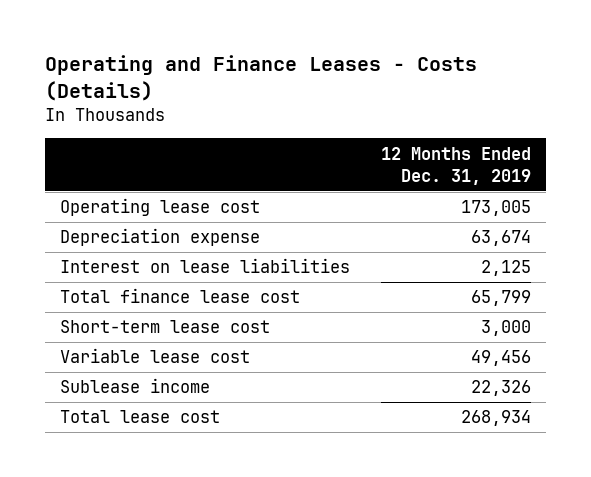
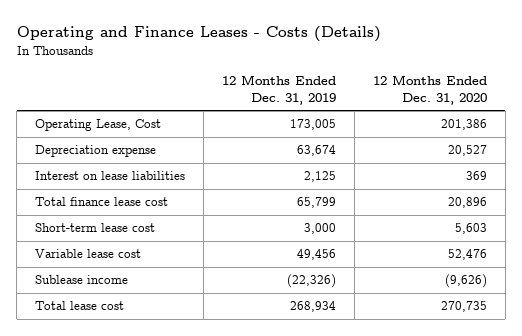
none -> [372,75,487,106] 12 Months Ended Dec. 31, 2020
[60,198,261,217] Operating lease cost -> [35,119,162,132] Operating Lease, Cost
[470,380,531,397] 22,326 -> [286,274,336,289] (22,326)

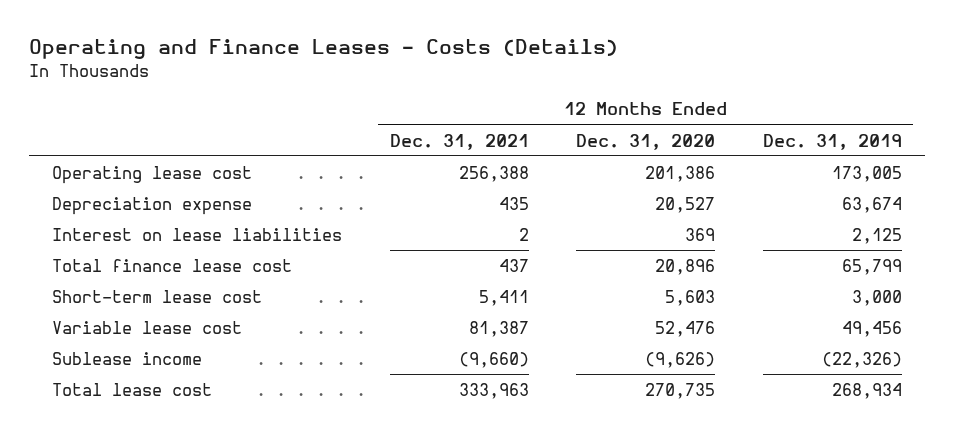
none -> [389,133,529,150] Dec. 31, 2021
[35,119,162,132] Operating Lease, Cost -> [52,165,253,184] Operating lease cost

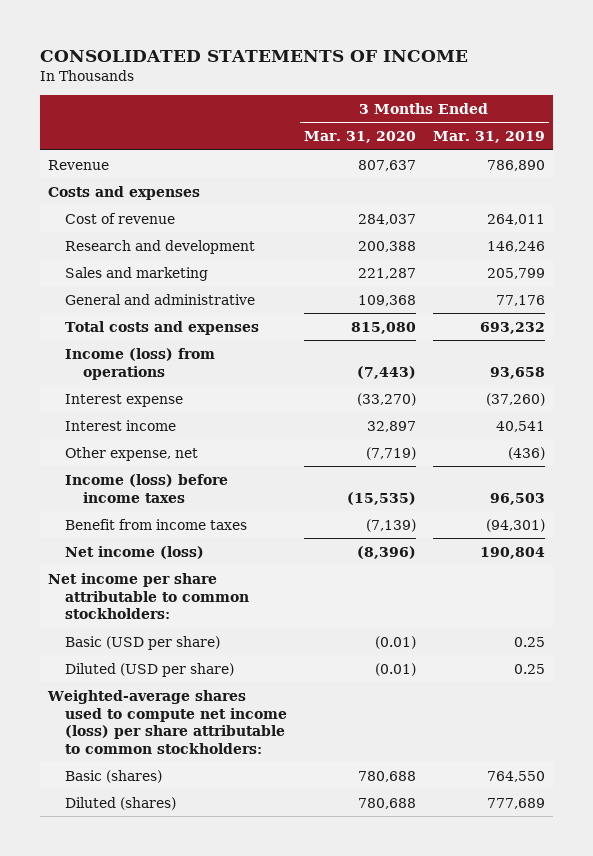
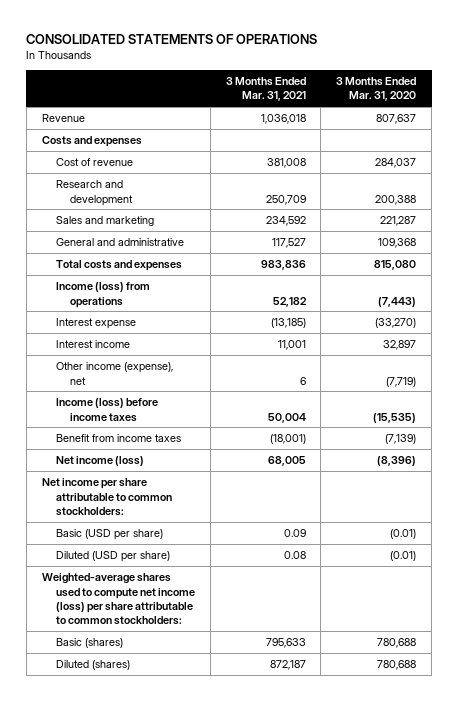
[39,49,468,62] CONSOLIDATED STATEMENTS OF INCOME -> [26,33,318,44] CONSOLIDATED STATEMENTS OF OPERATIONS
[432,131,545,144] Mar. 31, 2019 -> none
none -> [225,76,306,102] 3 Months Ended Mar. 31, 2021
[65,446,199,461] Other expense, net -> [55,362,173,385] Other income (expense), net

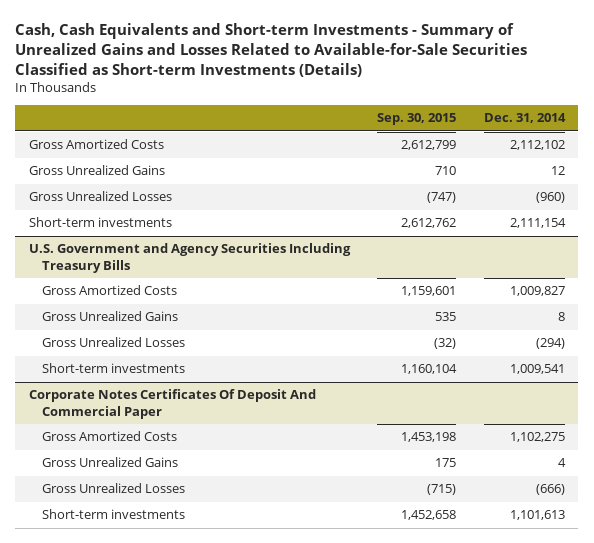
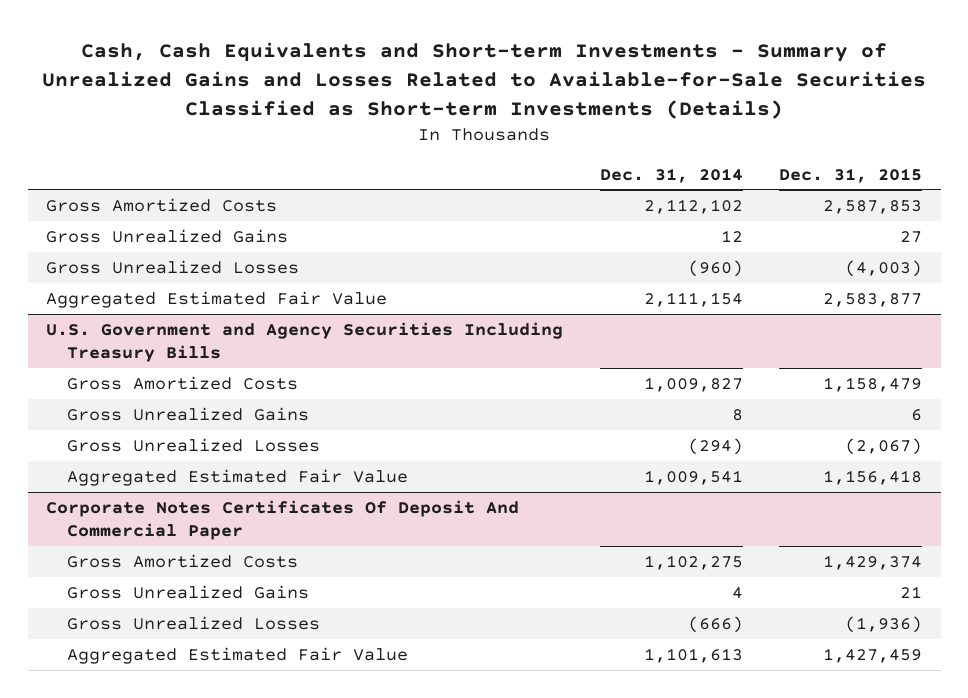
[377,113,457,126] Sep. 30, 2015 -> none
none -> [779,167,923,183] Dec. 31, 2015
[29,217,173,228] Short-term investments -> [45,290,387,308] Aggregated Estimated Fair Value
[42,363,186,374] Short-term investments -> [66,468,408,486] Aggregated Estimated Fair Value
[42,509,186,520] Short-term investments -> [66,646,408,664] Aggregated Estimated Fair Value

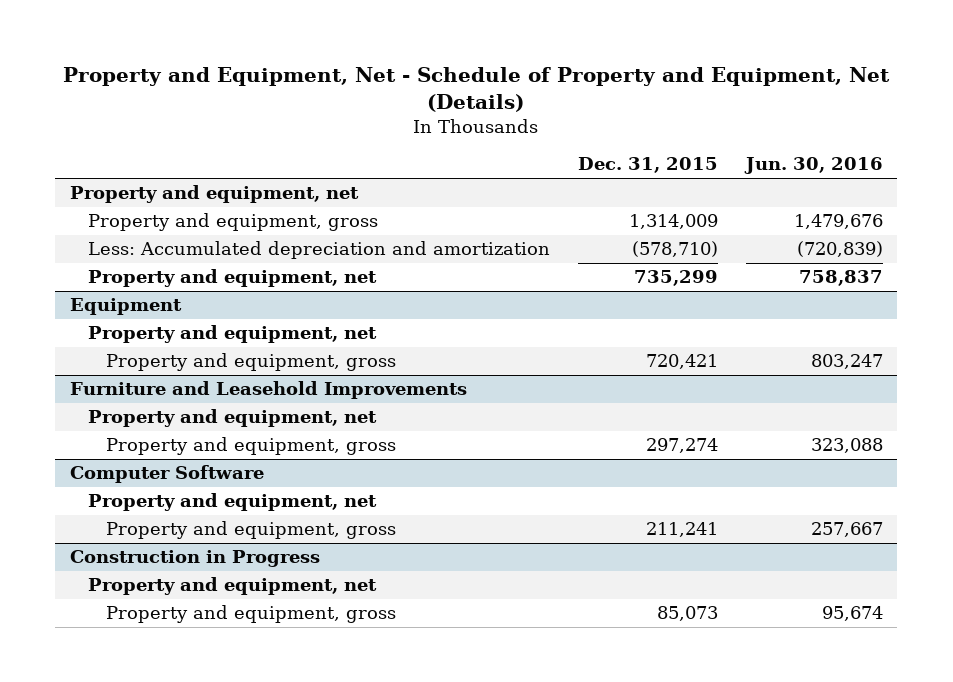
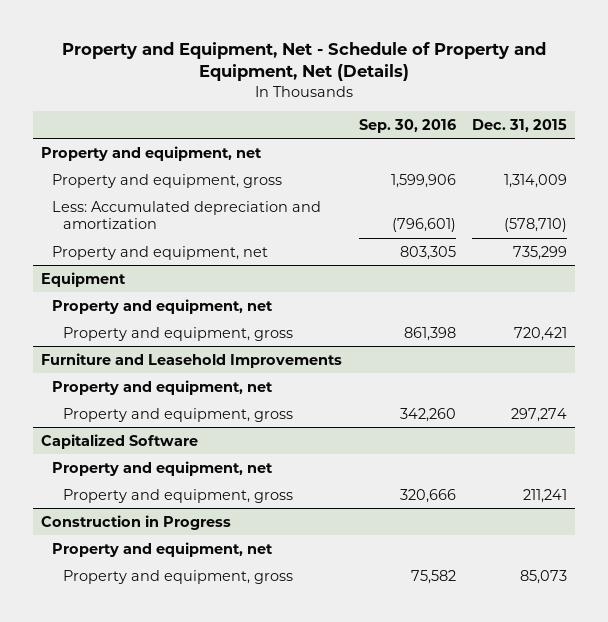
[744,157,884,175] Jun. 30, 2016 -> none
none -> [358,118,456,133] Sep. 30, 2016
[69,465,264,484] Computer Software -> [41,433,199,449] Capitalized Software

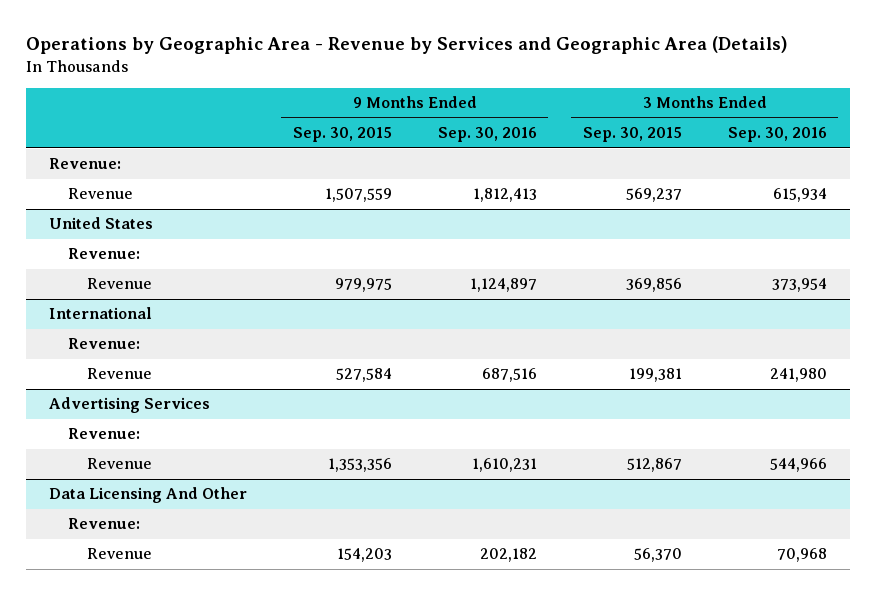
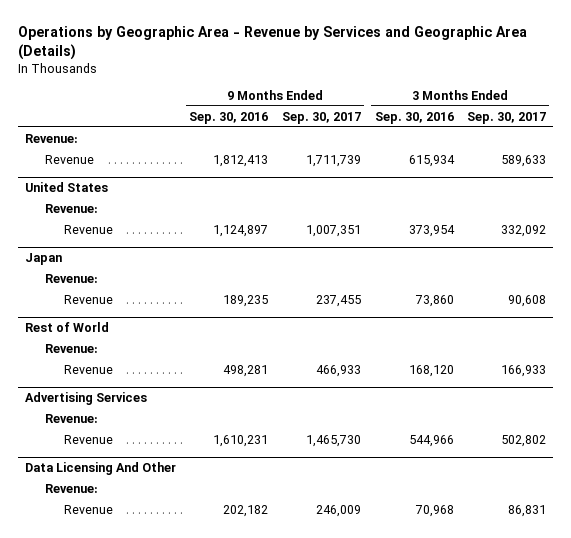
[292,127,392,143] Sep. 30, 2015 -> none
[582,127,682,143] Sep. 30, 2015 -> none
none -> [282,111,362,124] Sep. 30, 2017
none -> [467,111,547,124] Sep. 30, 2017
[48,307,152,320] International -> none
none -> [24,252,62,265] Japan
[481,368,537,383] 687,516 -> [223,294,269,307] 189,235
[769,368,827,383] 241,980 -> [414,294,454,307] 73,860
none -> [24,321,109,332] Rest of World
none -> [44,343,98,353] Revenue:
none -> [64,364,114,374] Revenue

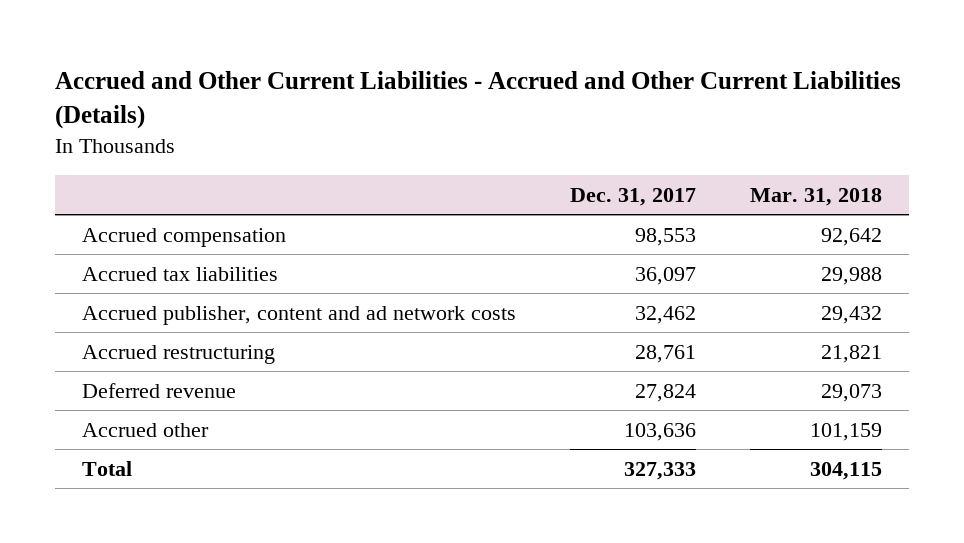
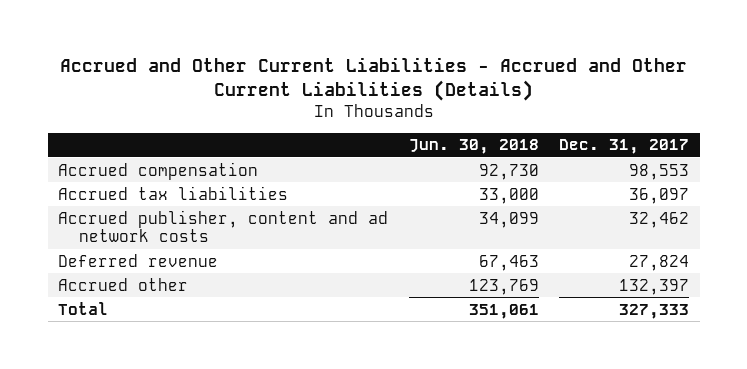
[750,187,883,206] Mar. 31, 2018 -> none
none -> [408,139,539,155] Jun. 30, 2018
[82,344,276,364] Accrued restructuring -> none
[624,422,697,441] 103,636 -> [619,278,690,295] 132,397

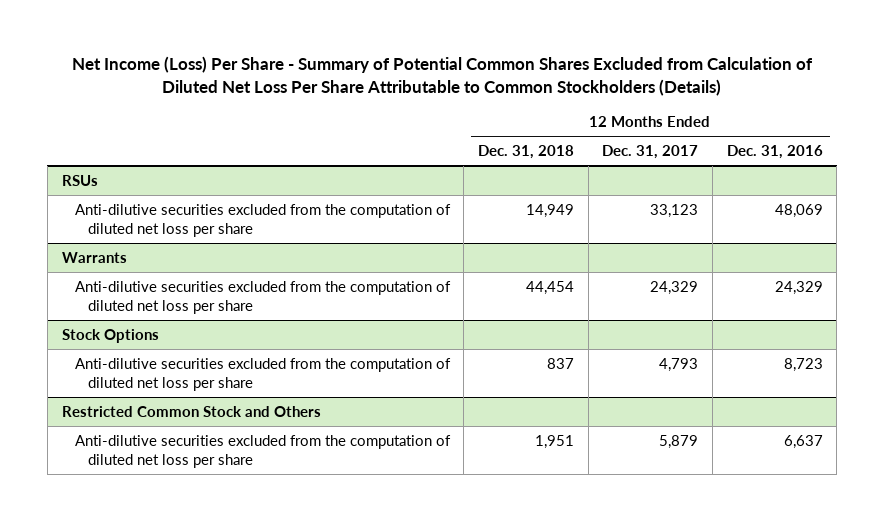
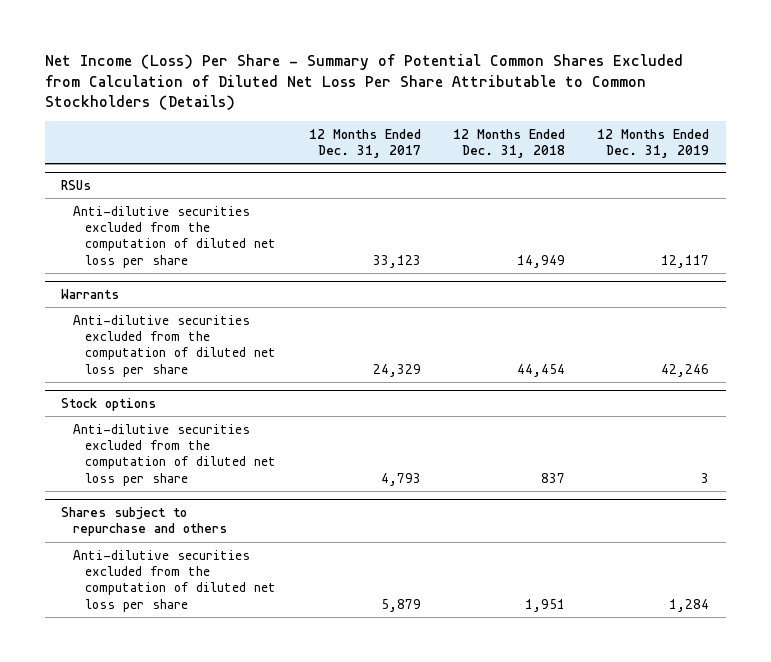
[726,145,823,160] Dec. 31, 2016 -> none
none -> [597,128,710,158] 12 Months Ended Dec. 31, 2019
[61,328,159,343] Stock Options -> [61,397,157,411] Stock options
[61,405,321,417] Restricted Common Stock and Others -> [61,506,228,537] Shares subject to repurchase and others

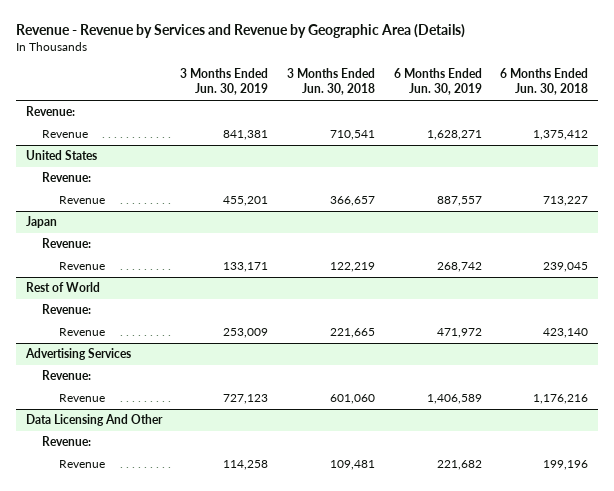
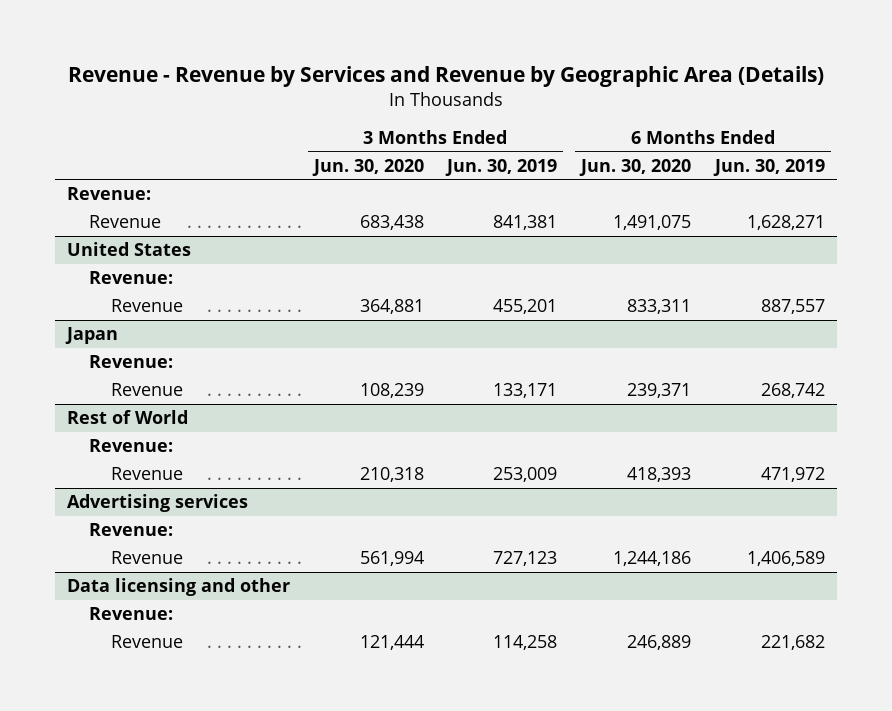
[286,68,375,96] 3 Months Ended Jun. 30, 2018 -> none
[500,68,589,96] 6 Months Ended Jun. 30, 2018 -> none
none -> [311,158,424,176] Jun. 30, 2020
none -> [579,158,692,176] Jun. 30, 2020
[24,348,131,361] Advertising Services -> [66,494,248,513] Advertising services
[25,414,163,427] Data Licensing And Other -> [66,578,290,597] Data licensing and other

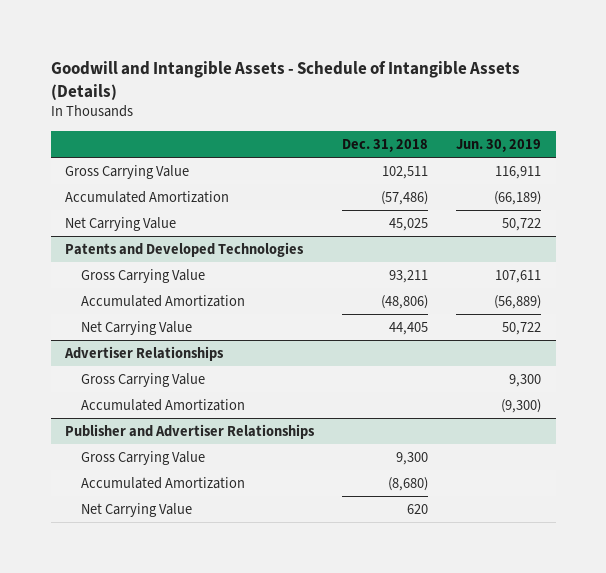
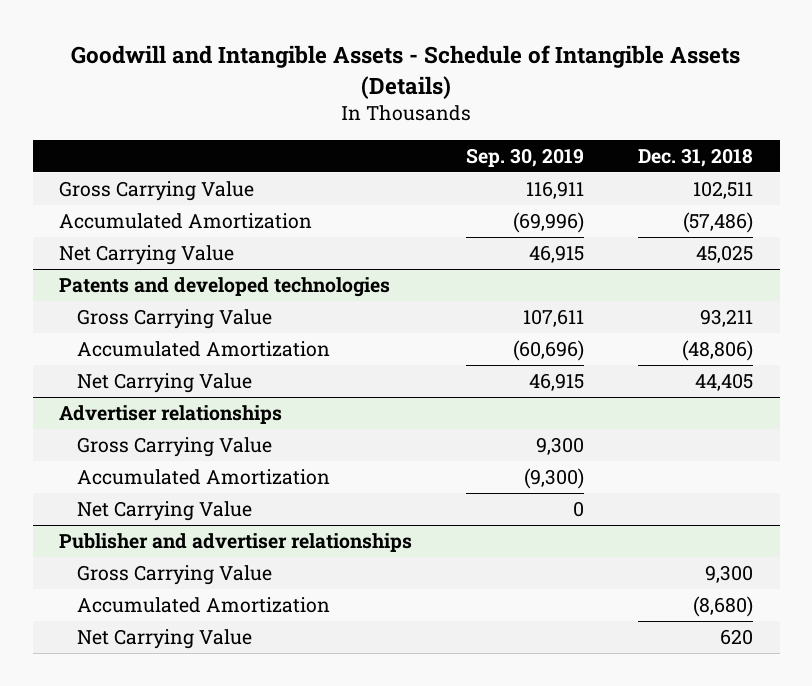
[456,138,542,152] Jun. 30, 2019 -> none
none -> [466,147,585,167] Sep. 30, 2019
[65,241,305,257] Patents and Developed Technologies -> [59,276,391,297] Patents and developed technologies
[64,345,225,361] Advertiser Relationships -> [59,404,283,424] Advertiser relationships
none -> [77,500,253,521] Net Carrying Value
[65,423,316,439] Publisher and Advertiser Relationships -> [59,532,413,552] Publisher and advertiser relationships

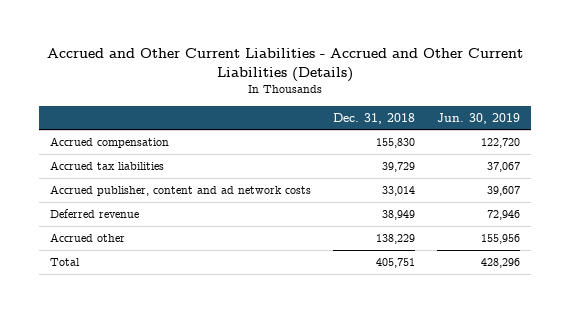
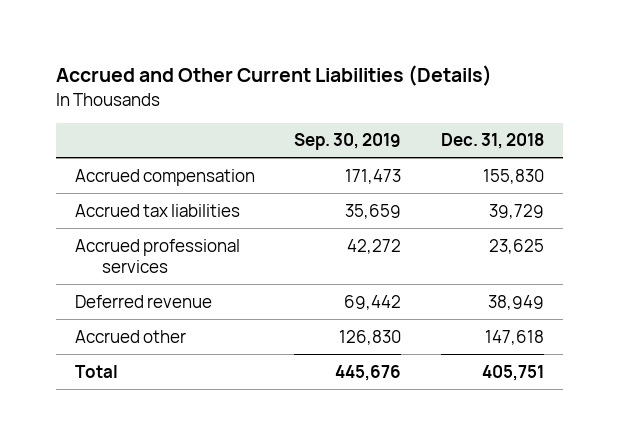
[47,47,524,82] Accrued and Other Current Liabilities - Accrued and Other Current Liabilities (Details) -> [55,65,492,87] Accrued and Other Current Liabilities (Details)
[437,112,521,124] Jun. 30, 2019 -> none
none -> [294,133,402,151] Sep. 30, 2019
[50,184,312,196] Accrued publisher, content and ad network costs -> none
none -> [75,238,241,273] Accrued professional services
[376,233,416,244] 138,229 -> [484,329,544,345] 147,618

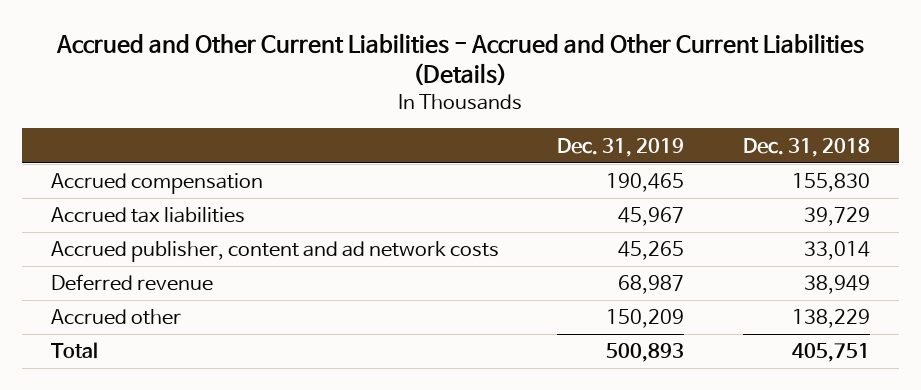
[55,65,492,87] Accrued and Other Current Liabilities (Details) -> [56,33,865,87] Accrued and Other Current Liabilities - Accrued and Other Current Liabilities (Details)
[294,133,402,151] Sep. 30, 2019 -> none
none -> [557,137,685,157] Dec. 31, 2019
[75,238,241,273] Accrued professional services -> none
none -> [51,241,500,263] Accrued publisher, content and ad network costs
[484,329,544,345] 147,618 -> [791,309,870,329] 138,229

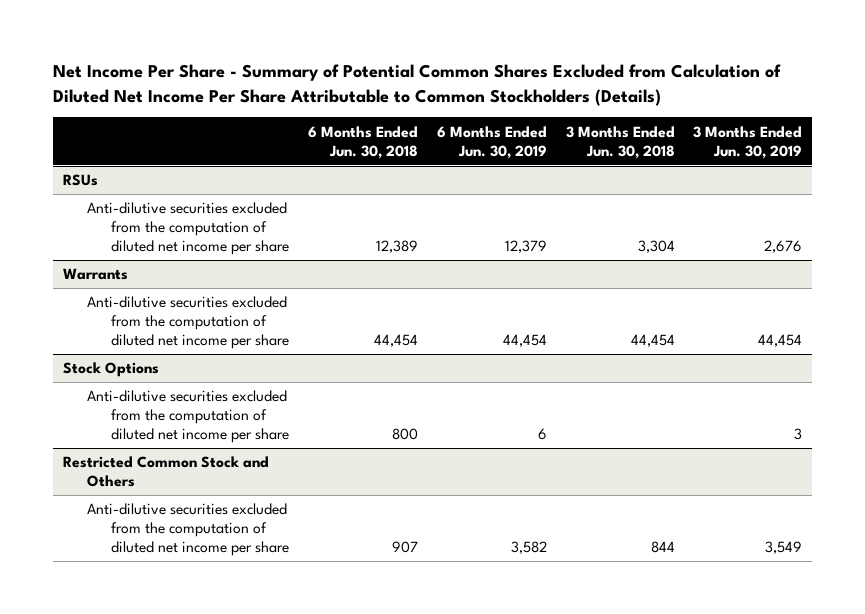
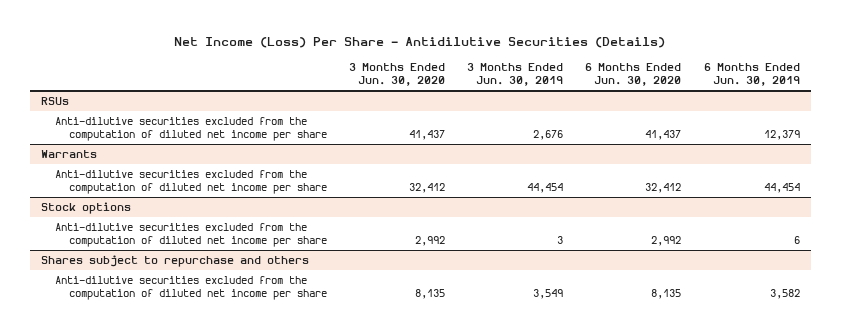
[53,64,782,106] Net Income Per Share - Summary of Potential Common Shares Excluded from Calculation of Diluted Net Income Per Share Attributable to Common Stockholders (Details) -> [174,37,666,49] Net Income (Loss) Per Share - Antidilutive Securities (Details)
[308,125,419,159] 6 Months Ended Jun. 30, 2018 -> none
[565,125,675,159] 3 Months Ended Jun. 30, 2018 -> none
none -> [348,62,445,87] 3 Months Ended Jun. 30, 2020
none -> [585,62,682,87] 6 Months Ended Jun. 30, 2020
[62,362,159,378] Stock Options -> [41,201,132,214] Stock options
[62,456,269,488] Restricted Common Stock and Others -> [41,254,310,267] Shares subject to repurchase and others

